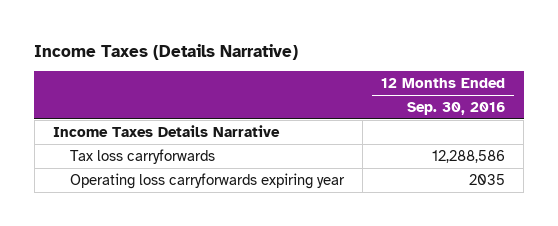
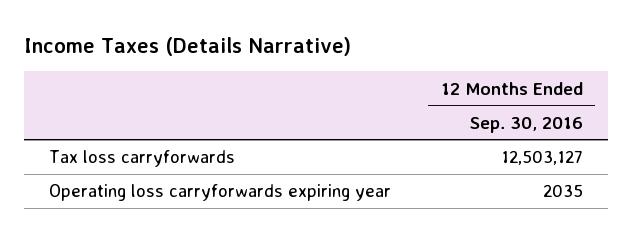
[53,124,281,137] Income Taxes Details Narrative -> none
[431,149,505,163] 12,288,586 -> [500,150,583,166] 12,503,127

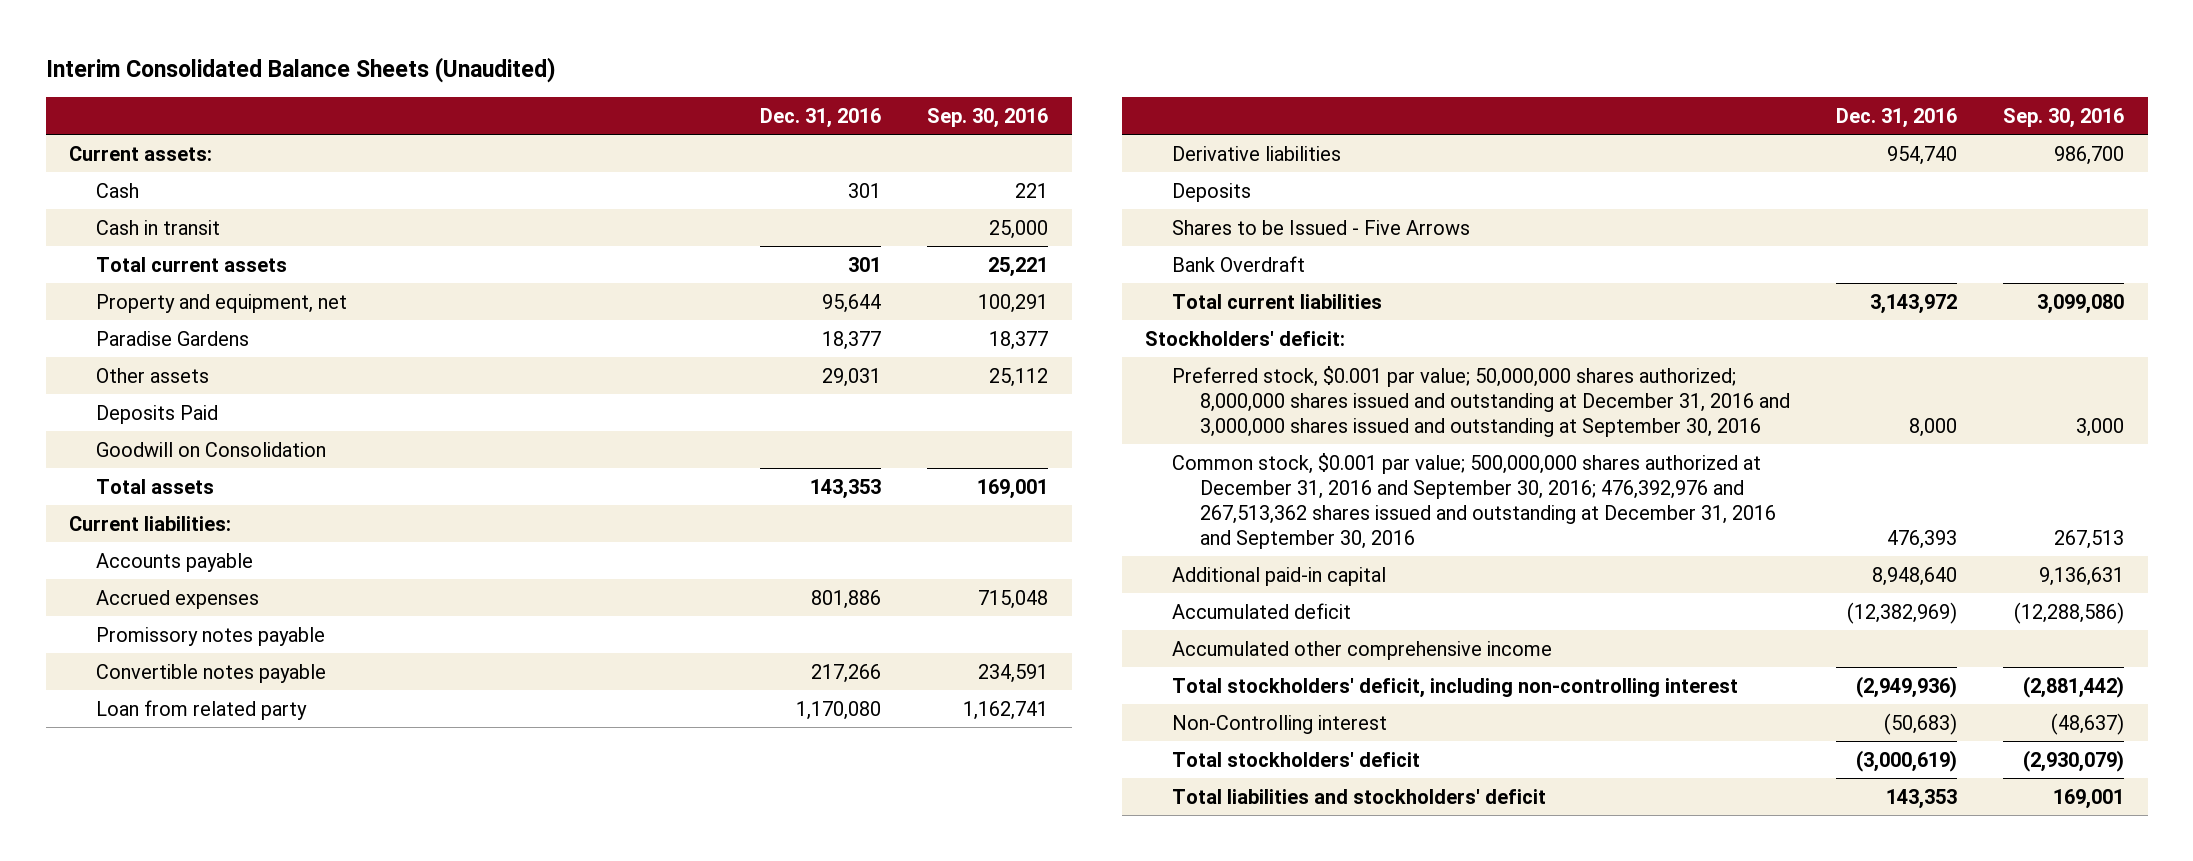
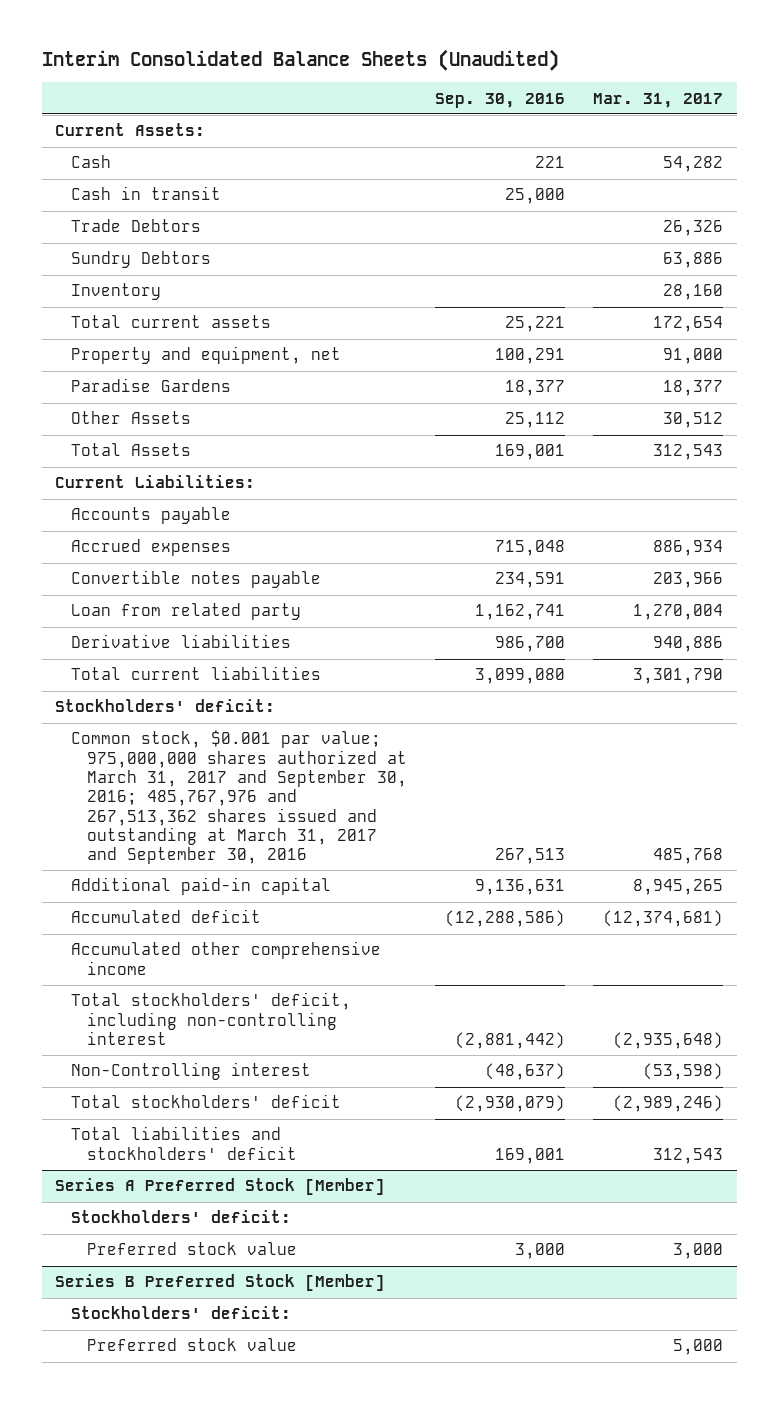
[760,107,882,128] Dec. 31, 2016 -> none
none -> [592,92,723,108] Mar. 31, 2017
[69,145,213,161] Current assets: -> [55,123,206,137] Current Assets:
none -> [71,219,202,233] Trade Debtors
none -> [71,251,212,269] Sundry Debtors
none -> [71,283,162,301] Inventory
[96,404,219,424] Deposits Paid -> none
[96,441,327,457] Goodwill on Consolidation -> none
[96,367,210,383] Other assets -> [71,411,192,425] Other Assets
[96,478,215,494] Total assets -> [71,443,192,457] Total Assets
[69,515,232,531] Current liabilities: -> [55,475,256,489] Current Liabilities:
[96,626,326,646] Promissory notes payable -> none
[1172,182,1252,202] Deposits -> none
[1172,219,1471,235] Shares to be Issued - Five Arrows -> none
[1172,255,1306,272] Bank Overdraft -> none
[1172,365,1790,437] Preferred stock, $0.001 par value; 50,000,000 shares authorized; 8,000,000 shares issued and outstanding at December 31, 2016 and 3,000,000 shares issued and outstanding at September 30, 2016 -> none
[1172,452,1776,549] Common stock, $0.001 par value; 500,000,000 shares authorized at December 31, 2016 and September 30, 2016; 476,392,976 and 267,513,362 shares issued and outstanding at December 31, 2016 and September 30, 2016 -> [71,730,408,865] Common stock, $0.001 par value; 975,000,000 shares authorized at March 31, 2017 and September 30, 2016; 485,767,976 and 267,513,362 shares issued and outstanding at March 31, 2017 and September 30, 2016
none -> [55,1178,386,1196] Series A Preferred Stock [Member]
none -> [71,1210,292,1224] Stockholders' deficit:
none -> [87,1242,298,1256] Preferred stock value
none -> [55,1274,386,1292] Series B Preferred Stock [Member]
none -> [71,1306,292,1320] Stockholders' deficit:
none -> [87,1338,298,1352] Preferred stock value

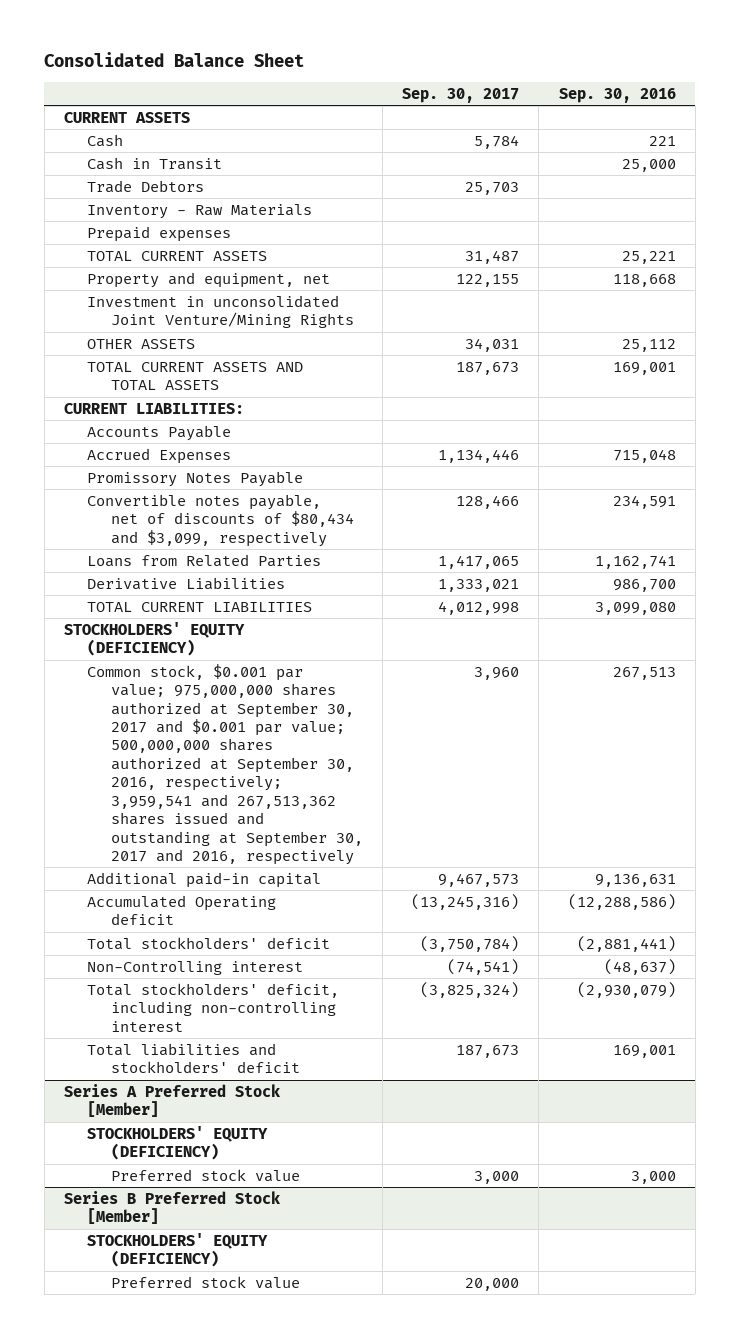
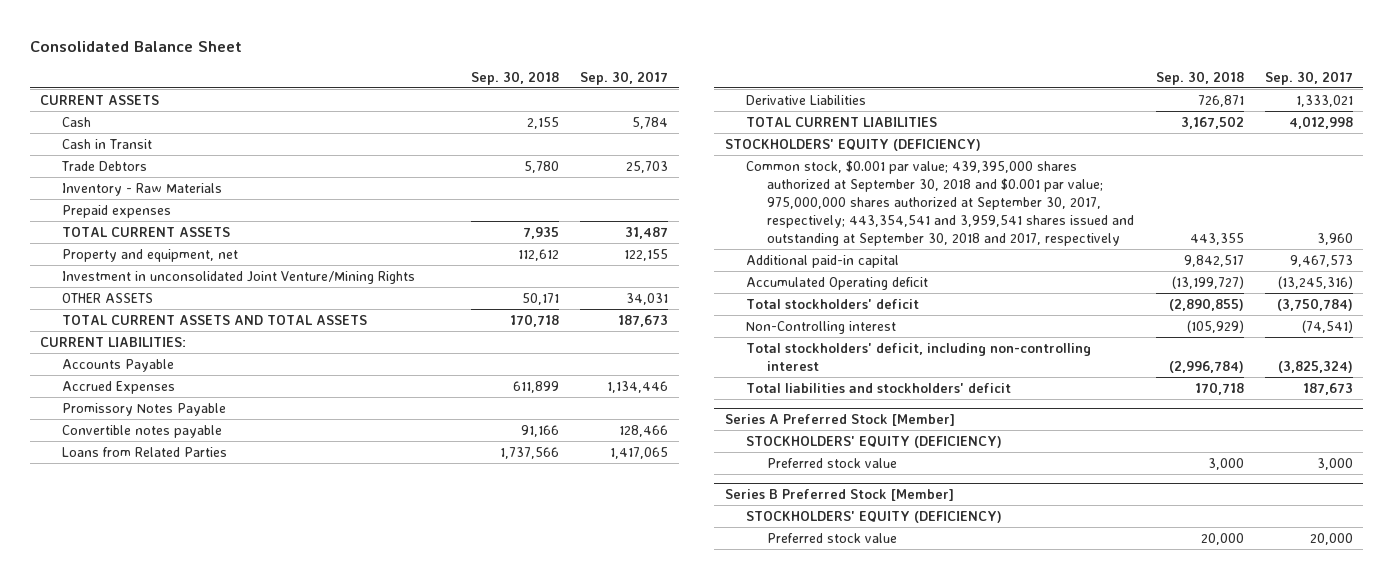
[558,87,676,103] Sep. 30, 2016 -> none
none -> [471,70,560,85] Sep. 30, 2018
[87,493,354,547] Convertible notes payable, net of discounts of $80,434 and $3,099, respectively -> [61,424,222,438] Convertible notes payable
[87,663,363,865] Common stock, $0.001 par value; 975,000,000 shares authorized at September 30, 2017 and $0.001 par value; 500,000,000 shares authorized at September 30, 2016, respectively; 3,959,541 and 267,513,362 shares issued and outstanding at September 30, 2017 and 2016, respectively -> [746,159,1135,247] Common stock, $0.001 par value; 439,395,000 shares authorized at September 30, 2018 and $0.001 par value; 975,000,000 shares authorized at September 30, 2017, respectively; 443,354,541 and 3,959,541 shares issued and outstanding at September 30, 2018 and 2017, respectively

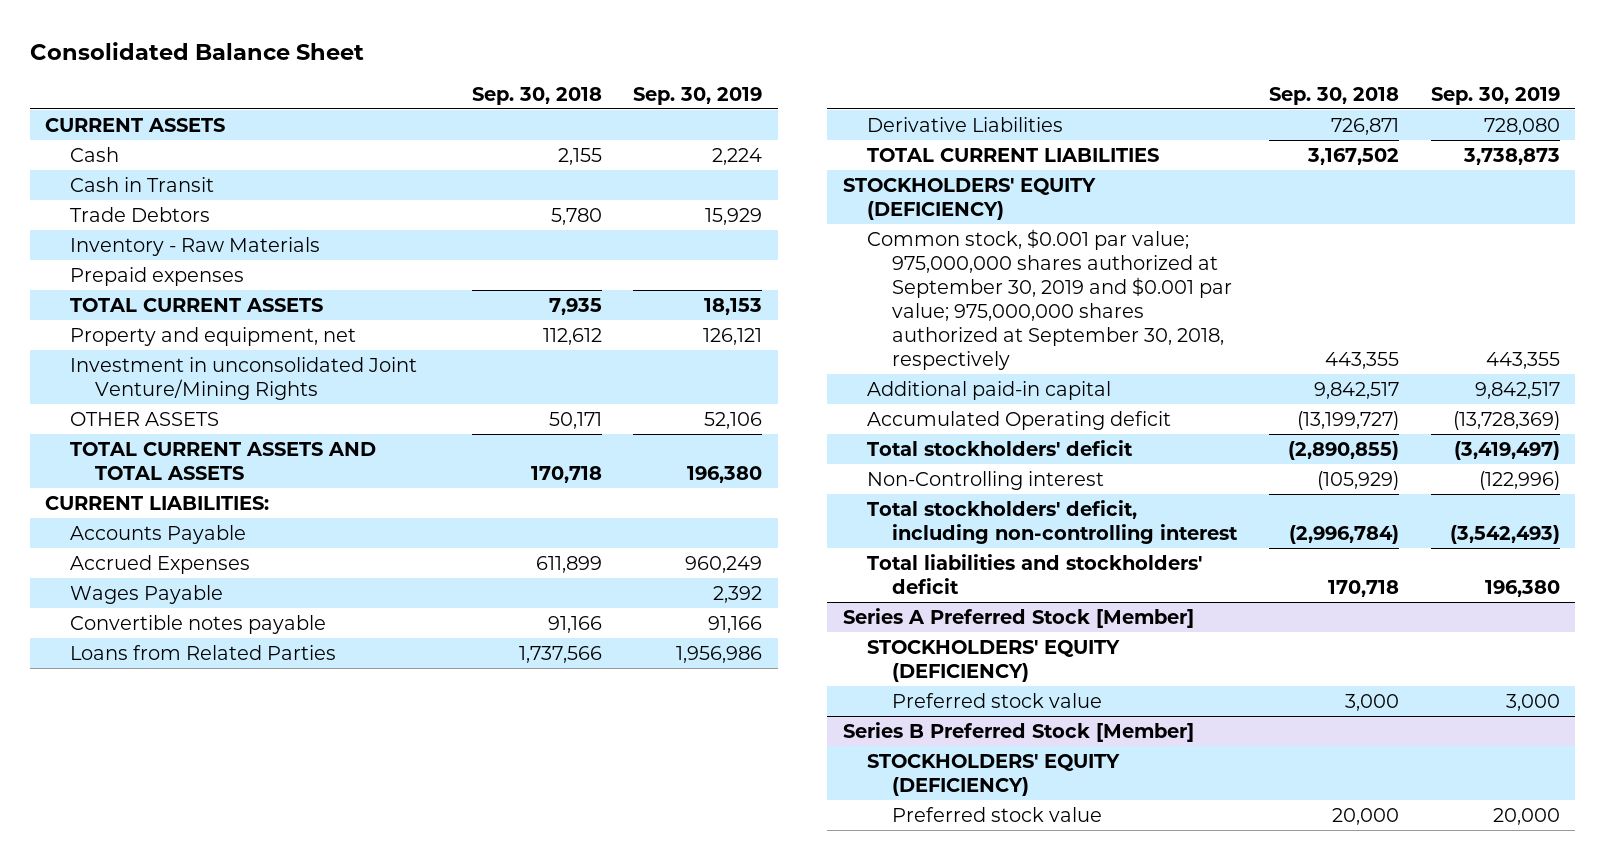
[580,70,669,85] Sep. 30, 2017 -> none
none -> [633,86,763,105] Sep. 30, 2019
[61,402,226,416] Promissory Notes Payable -> none
none -> [70,584,224,604] Wages Payable
[746,159,1135,247] Common stock, $0.001 par value; 439,395,000 shares authorized at September 30, 2018 and $0.001 par value; 975,000,000 shares authorized at September 30, 2017, respectively; 443,354,541 and 3,959,541 shares issued and outstanding at September 30, 2018 and 2017, respectively -> [867,228,1233,371] Common stock, $0.001 par value; 975,000,000 shares authorized at September 30, 2019 and $0.001 par value; 975,000,000 shares authorized at September 30, 2018, respectively

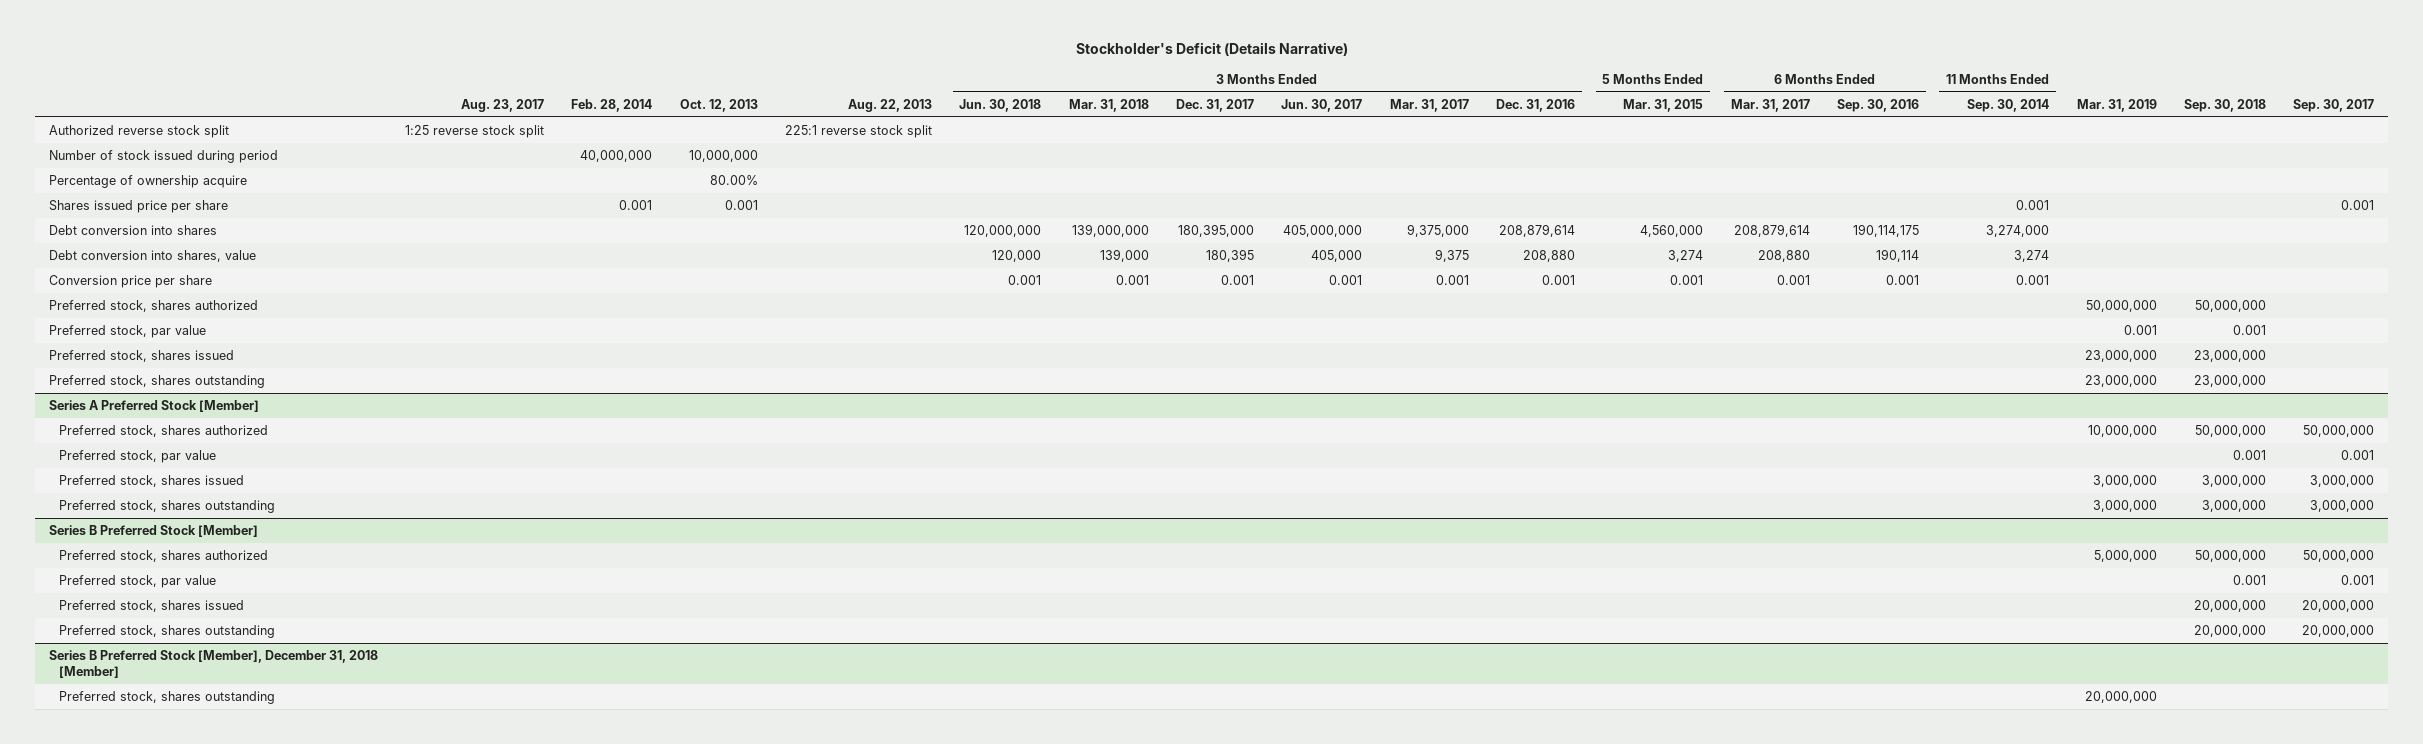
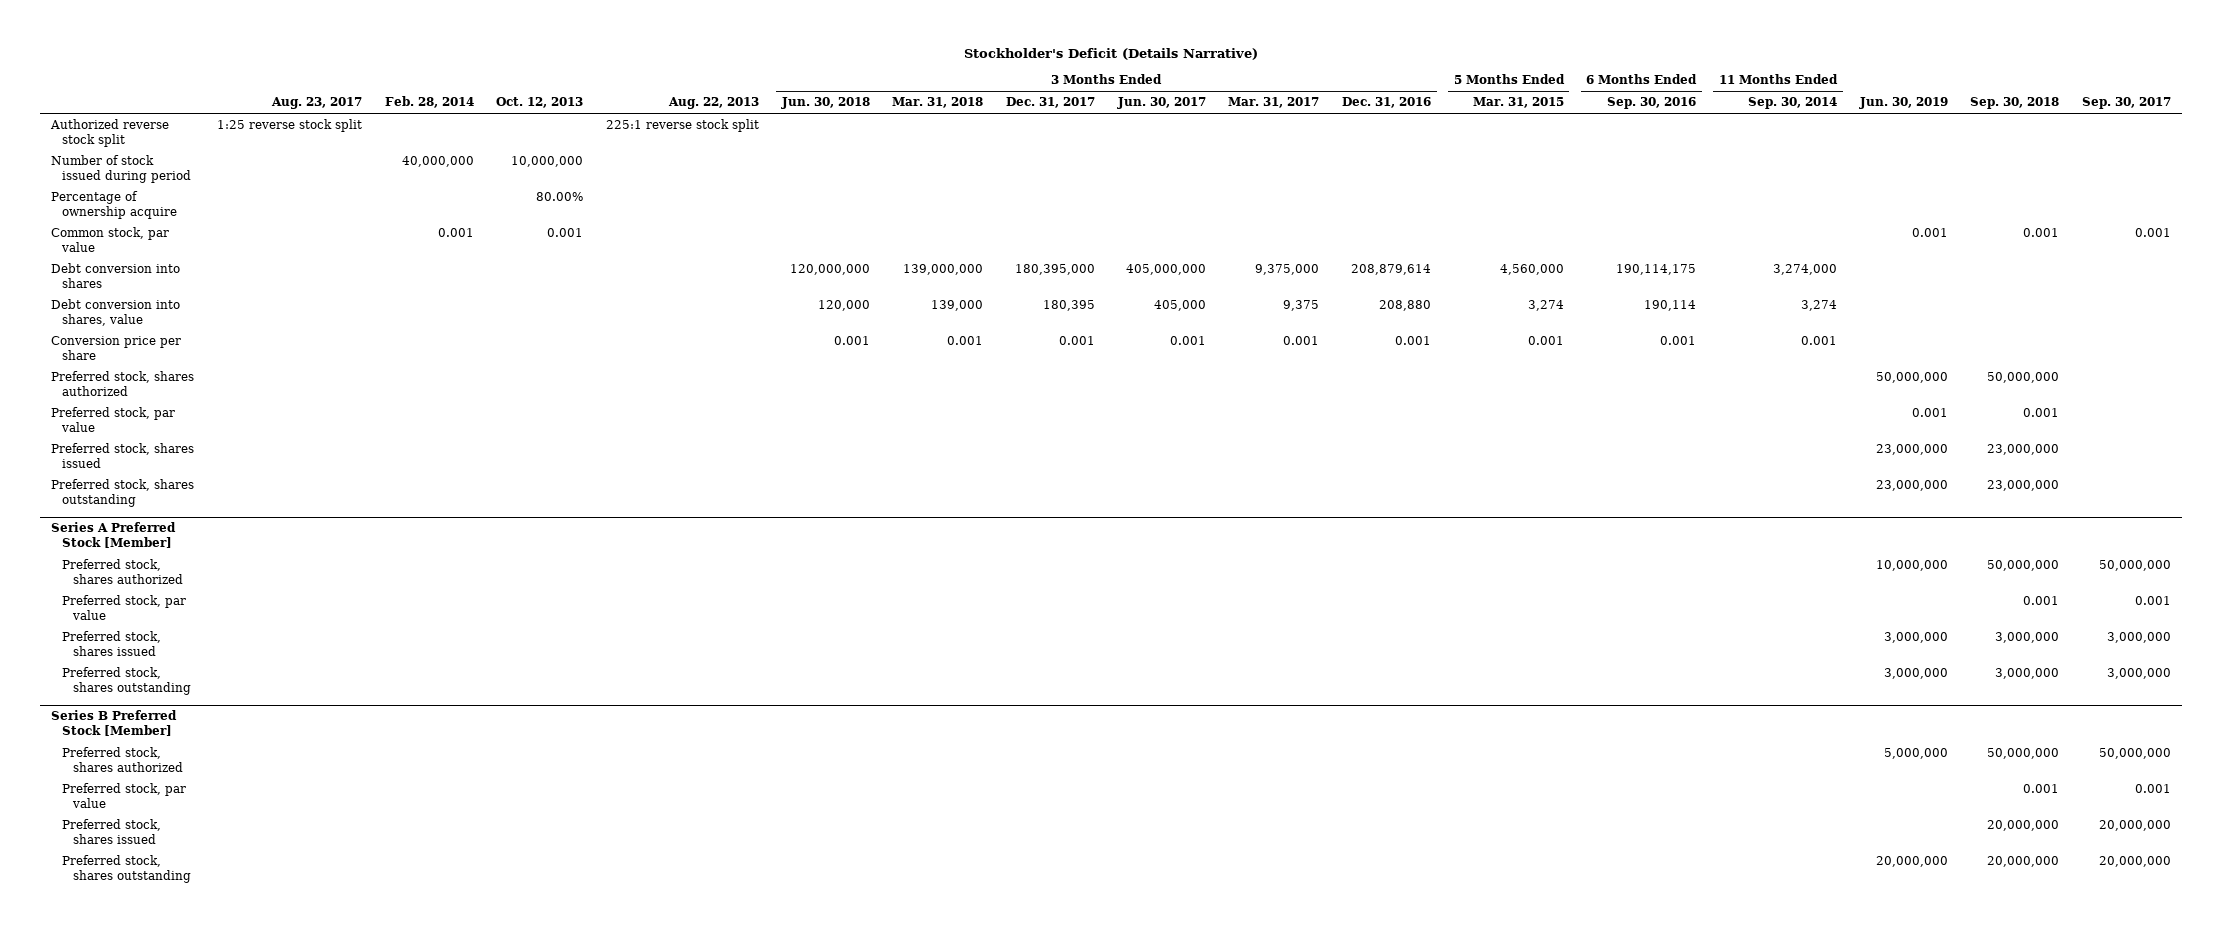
[1730,98,1810,112] Mar. 31, 2017 -> none
[2076,98,2157,112] Mar. 31, 2019 -> none
none -> [1858,97,1948,110] Jun. 30, 2019
[48,200,228,214] Shares issued price per share -> none
none -> [51,227,170,252] Common stock, par value
[48,650,378,678] Series B Preferred Stock [Member], December 31, 2018 [Member] -> none
[58,691,275,705] Preferred stock, shares outstanding -> none

